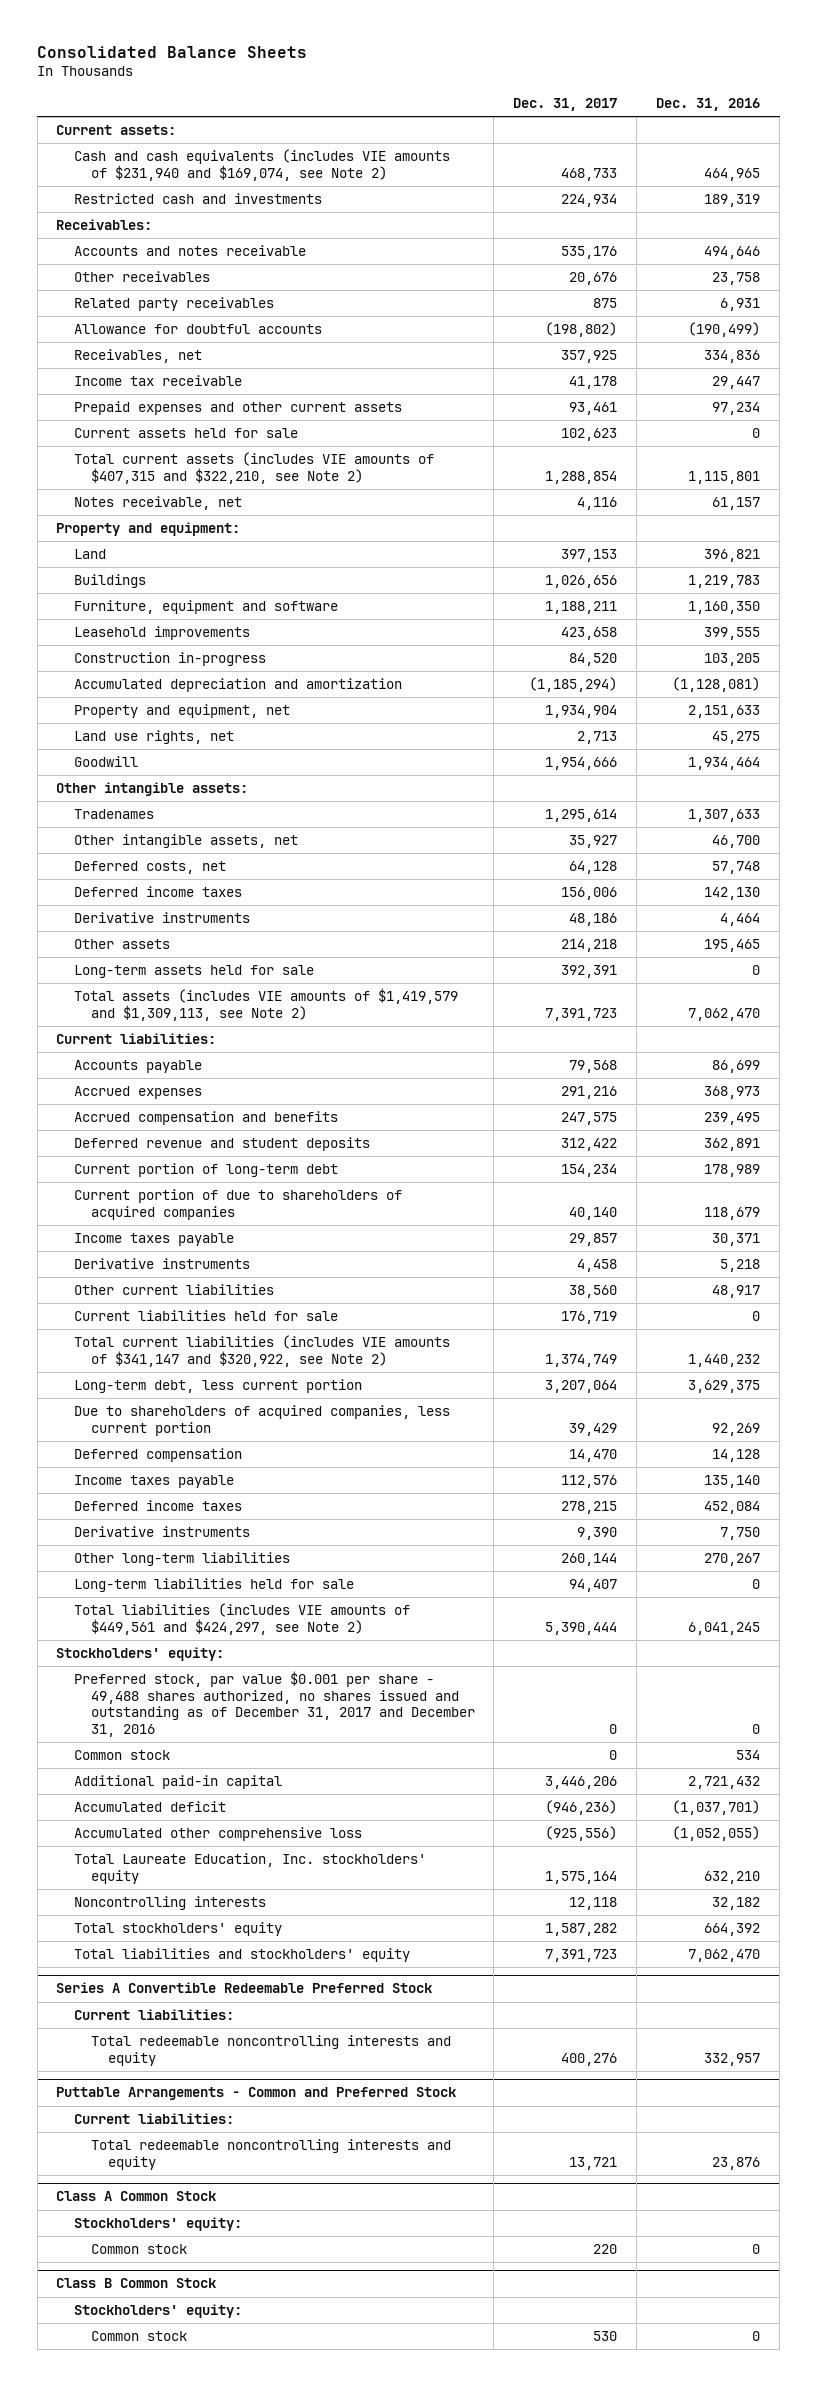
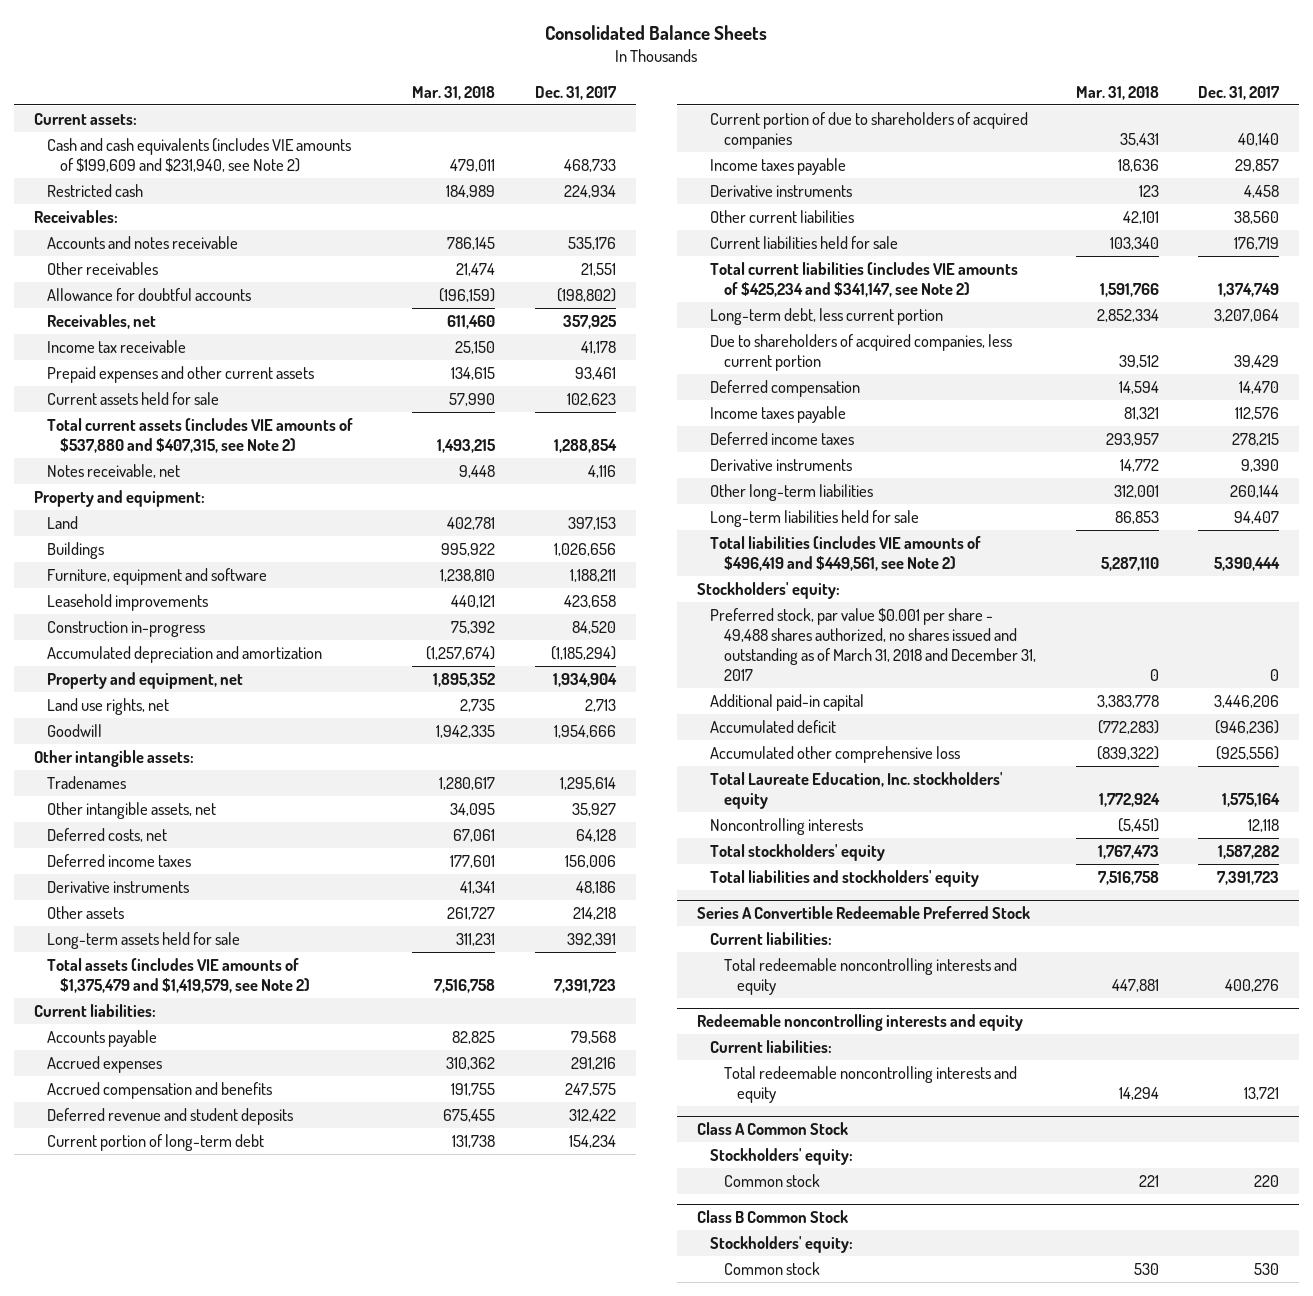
[656,97,761,111] Dec. 31, 2016 -> none
none -> [412,85,496,100] Mar. 31, 2018
[73,149,450,181] Cash and cash equivalents (includes VIE amounts of $231,940 and $169,074, see Note 2) -> [47,138,352,173] Cash and cash equivalents (includes VIE amounts of $199,609 and $231,940, see Note 2)
[73,193,322,205] Restricted cash and investments -> [47,184,144,198] Restricted cash
[73,297,274,312] Related party receivables -> none
[569,272,618,286] 20,676 -> [580,263,616,277] 21,551
[73,452,434,484] Total current assets (includes VIE amounts of $407,315 and $322,210, see Note 2) -> [47,418,354,454] Total current assets (includes VIE amounts of $537,880 and $407,315, see Note 2)
[73,988,458,1021] Total assets (includes VIE amounts of $1,419,579 and $1,309,113, see Note 2) -> [47,958,311,994] Total assets (includes VIE amounts of $1,375,479 and $1,419,579, see Note 2)
[73,1335,450,1367] Total current liabilities (includes VIE amounts of $341,147 and $320,922, see Note 2) -> [710,262,1019,298] Total current liabilities (includes VIE amounts of $425,234 and $341,147, see Note 2)
[73,1603,410,1635] Total liabilities (includes VIE amounts of $449,561 and $424,297, see Note 2) -> [710,536,982,572] Total liabilities (includes VIE amounts of $496,419 and $449,561, see Note 2)
[73,1750,170,1761] Common stock -> none
[73,1671,475,1737] Preferred stock, par value $0.001 per share - 49,488 shares authorized, no shares issued and outstanding as of December 31, 2017 and December 31, 2016 -> [710,608,1036,682] Preferred stock, par value $0.001 per share - 49,488 shares authorized, no shares issued and outstanding as of March 31, 2018 and December 31, 2017
[56,2087,457,2101] Puttable Arrangements - Common and Preferred Stock -> [697,1014,1024,1032] Redeemable noncontrolling interests and equity

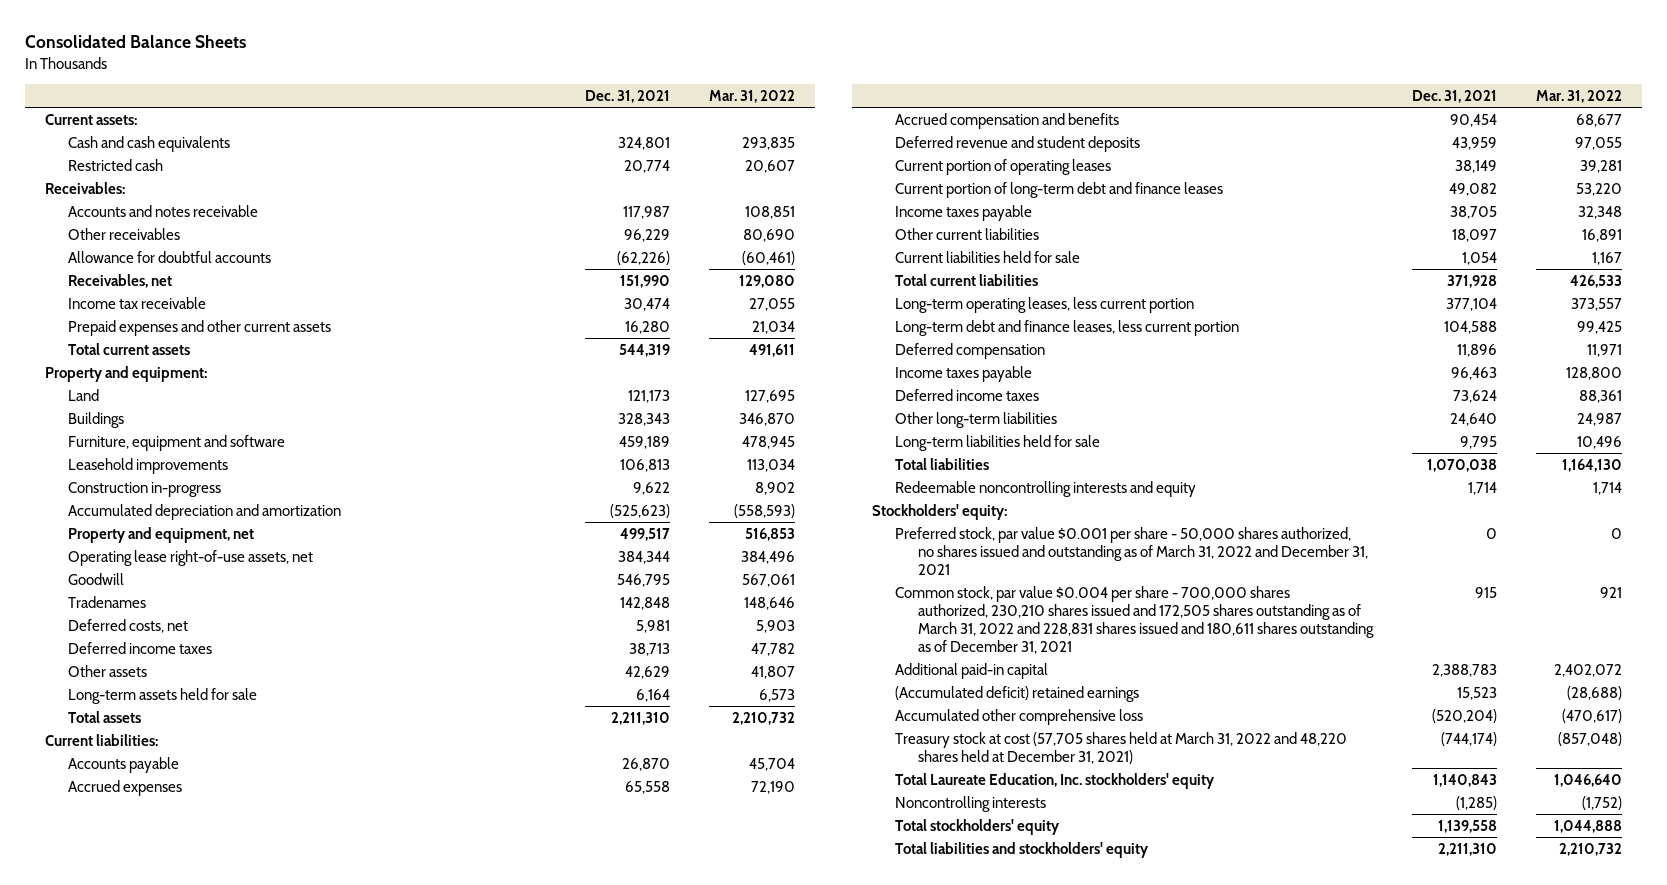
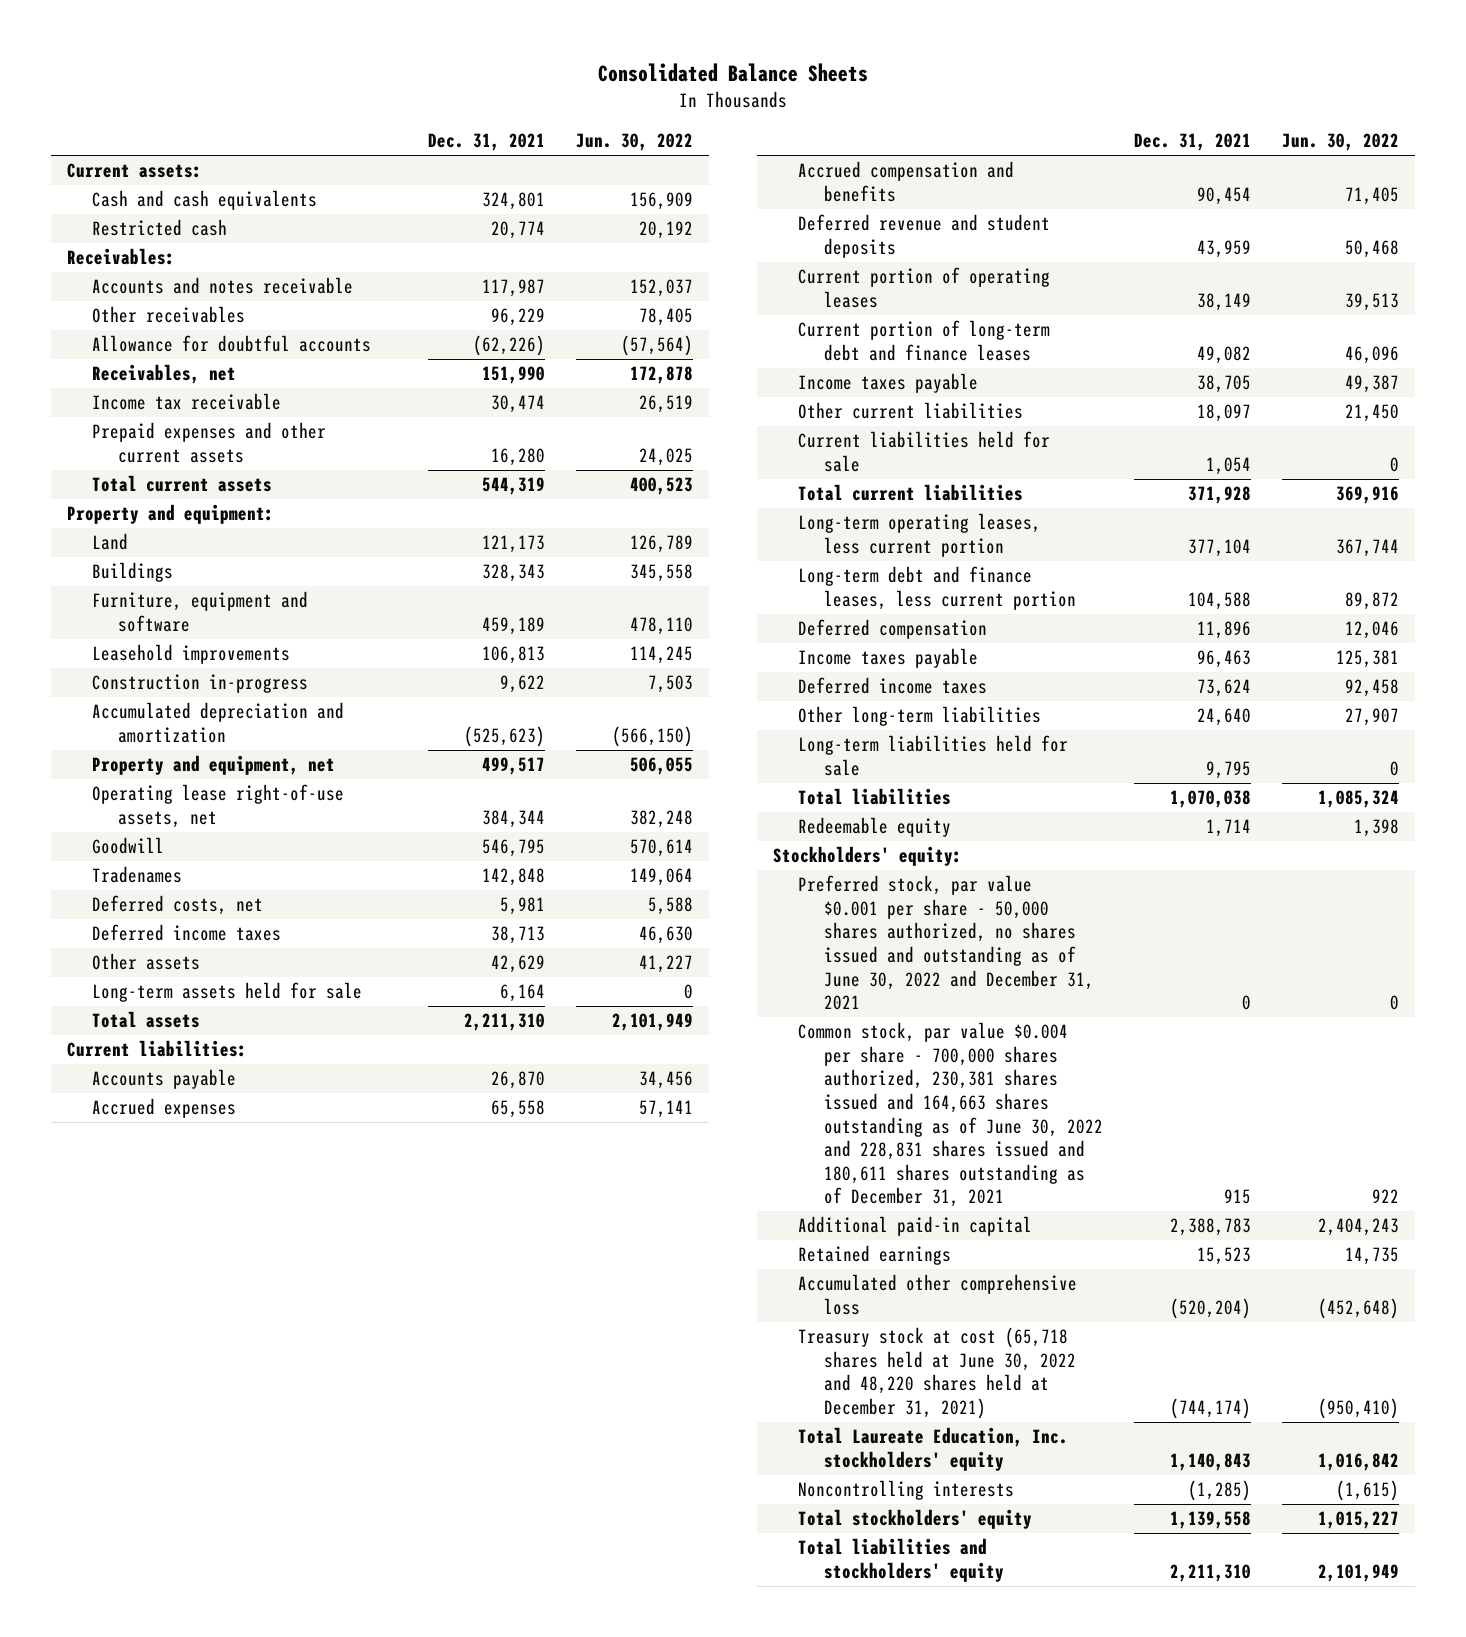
[709,89,796,103] Mar. 31, 2022 -> none
none -> [576,133,694,152] Jun. 30, 2022
[894,480,1196,497] Redeemable noncontrolling interests and equity -> [798,817,952,838] Redeemable equity
[894,526,1369,575] Preferred stock, par value $0.001 per share - 50,000 shares authorized, no shares issued and outstanding as of March 31, 2022 and December 31, 2021 -> [798,875,1094,1011] Preferred stock, par value $0.001 per share - 50,000 shares authorized, no shares issued and outstanding as of June 30, 2022 and December 31, 2021
[894,585,1375,654] Common stock, par value $0.004 per share - 700,000 shares authorized, 230,210 shares issued and 172,505 shares outstanding as of March 31, 2022 and 228,831 shares issued and 180,611 shares outstanding as of December 31, 2021 -> [798,1022,1103,1208] Common stock, par value $0.004 per share - 700,000 shares authorized, 230,381 shares issued and 164,663 shares outstanding as of June 30, 2022 and 228,831 shares issued and 180,611 shares outstanding as of December 31, 2021
[894,685,1139,702] (Accumulated deficit) retained earnings -> [798,1245,952,1266] Retained earnings
[894,731,1347,764] Treasury stock at cost (57,705 shares held at March 31, 2022 and 48,220 shares held at December 31, 2021) -> [798,1327,1076,1419] Treasury stock at cost (65,718 shares held at June 30, 2022 and 48,220 shares held at December 31, 2021)

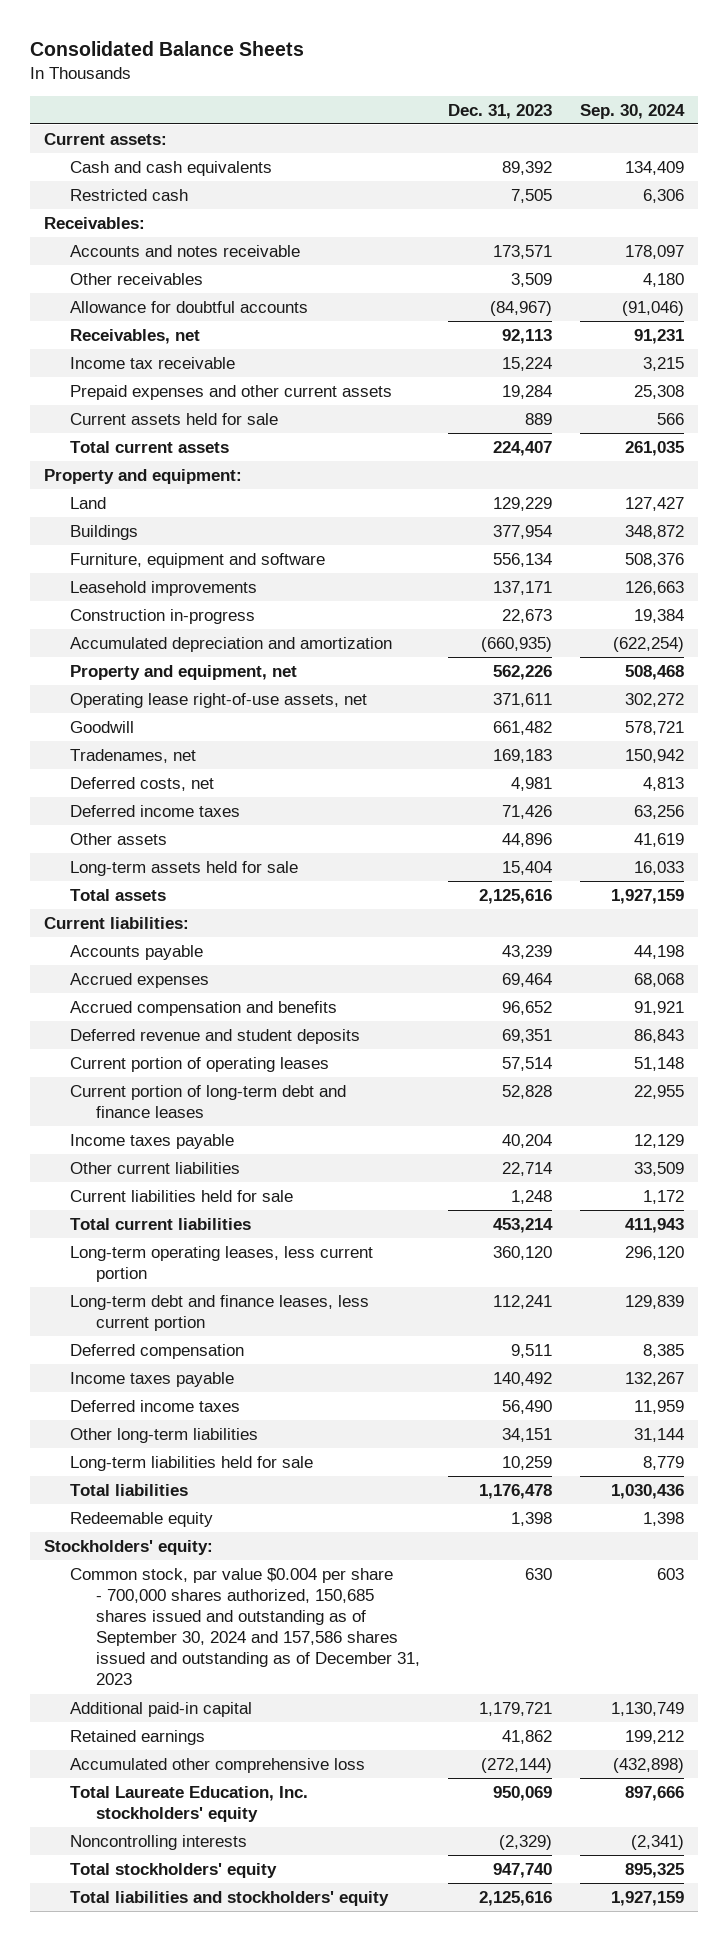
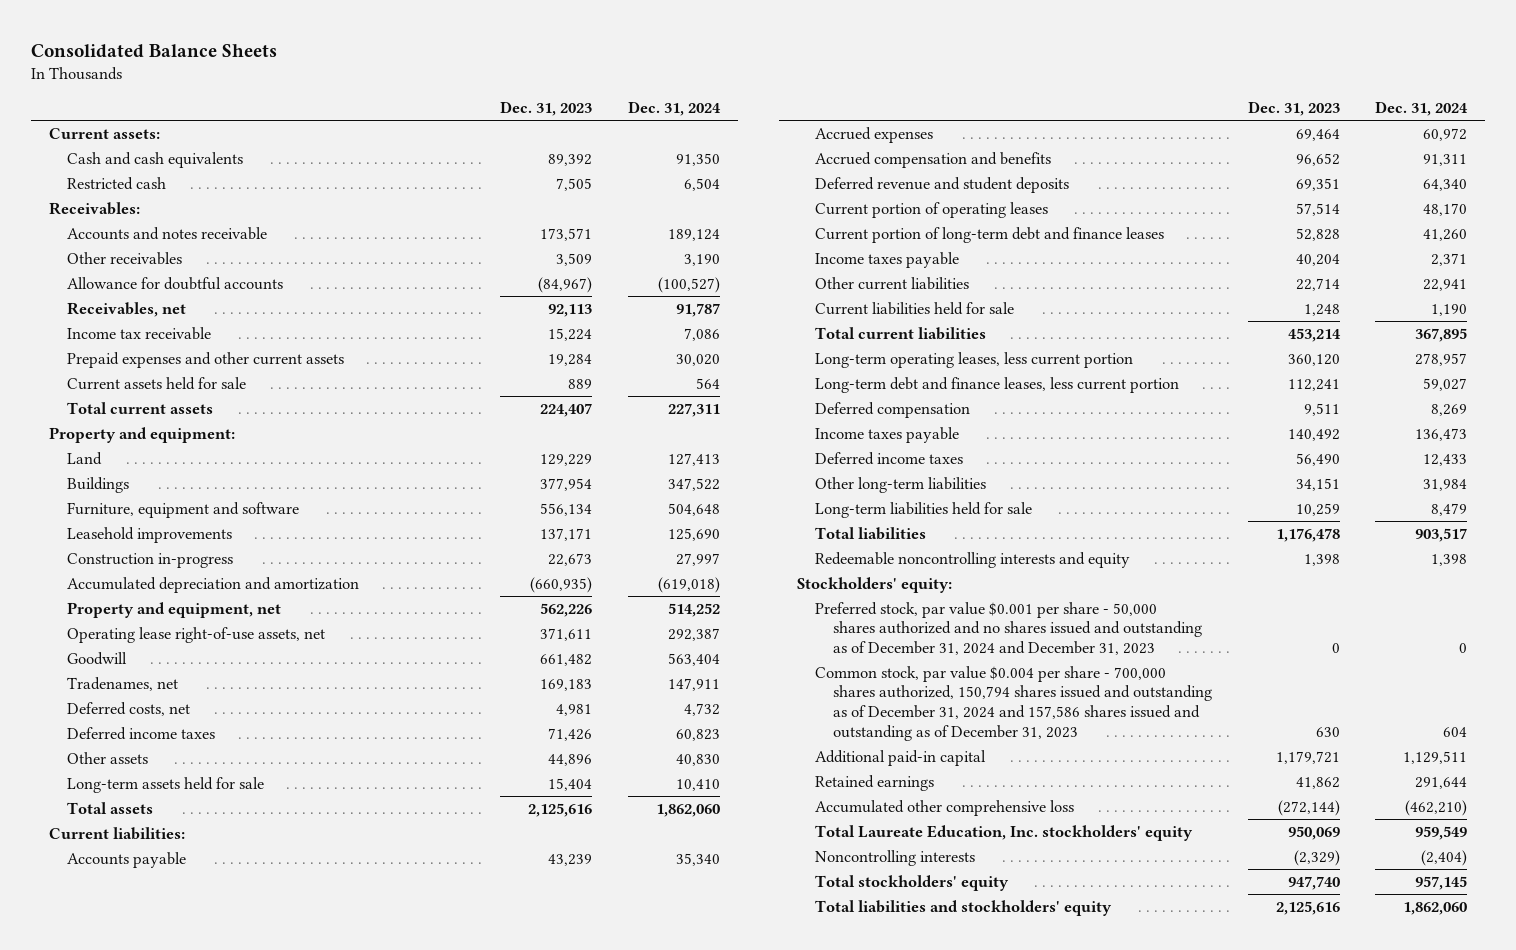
[579,103,685,119] Sep. 30, 2024 -> none
none -> [627,101,721,117] Dec. 31, 2024
[69,1511,213,1527] Redeemable equity -> [814,551,1130,568] Redeemable noncontrolling interests and equity
none -> [814,601,1202,656] Preferred stock, par value $0.001 per share - 50,000 shares authorized and no shares issued and outstanding as of December 31, 2024 and December 31, 2023
[69,1567,420,1686] Common stock, par value $0.004 per share - 700,000 shares authorized, 150,685 shares issued and outstanding as of September 30, 2024 and 157,586 shares issued and outstanding as of December 31, 2023 -> [814,665,1212,742] Common stock, par value $0.004 per share - 700,000 shares authorized, 150,794 shares issued and outstanding as of December 31, 2024 and 157,586 shares issued and outstanding as of December 31, 2023

